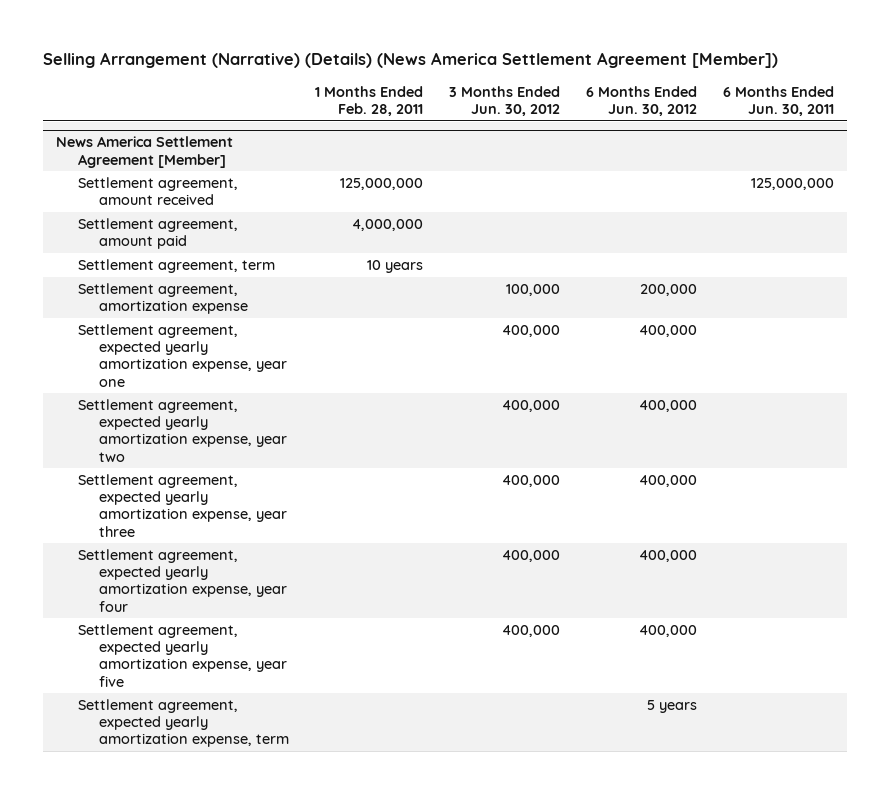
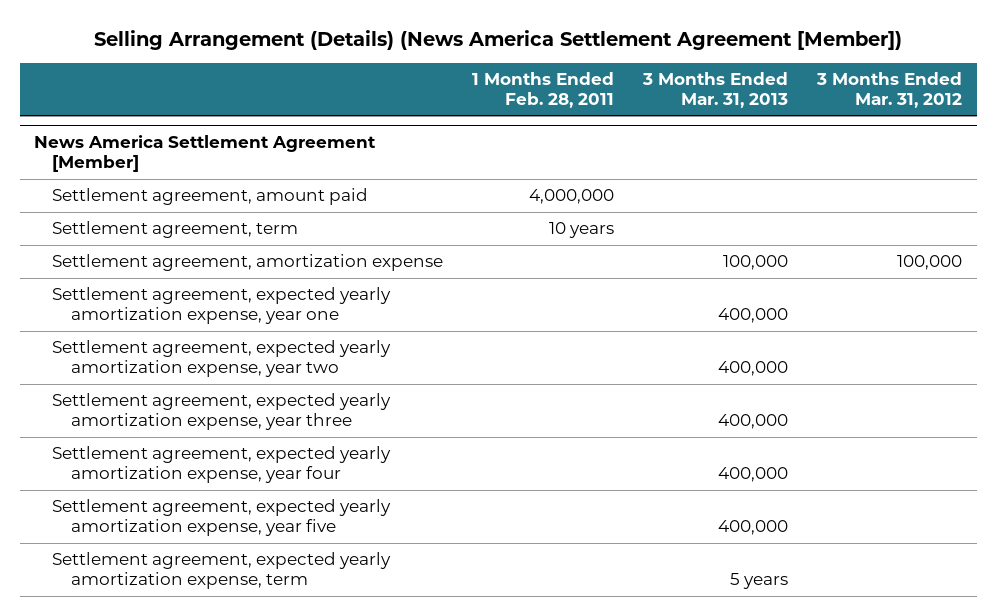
[43,52,779,69] Selling Arrangement (Narrative) (Details) (News America Settlement Agreement [Member]) -> [94,29,903,50] Selling Arrangement (Details) (News America Settlement Agreement [Member])
[449,85,561,116] 3 Months Ended Jun. 30, 2012 -> none
[586,85,698,116] 6 Months Ended Jun. 30, 2012 -> none
[723,85,835,116] 6 Months Ended Jun. 30, 2011 -> none
none -> [642,71,789,108] 3 Months Ended Mar. 31, 2013
none -> [816,71,963,108] 3 Months Ended Mar. 31, 2012
[77,176,238,206] Settlement agreement, amount received -> none

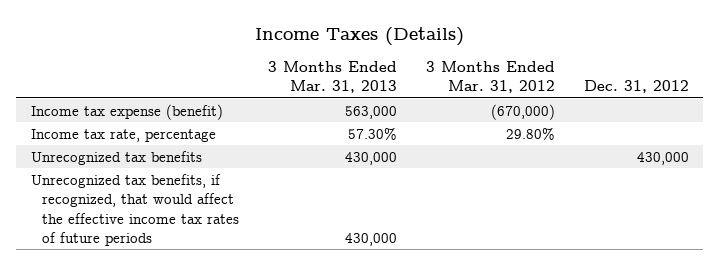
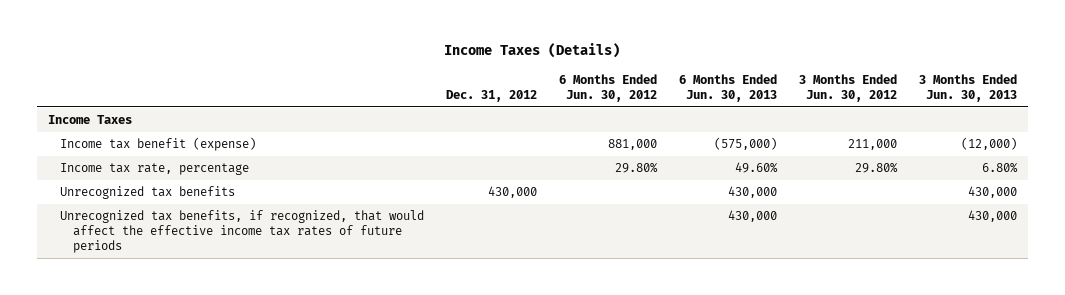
[267,61,397,94] 3 Months Ended Mar. 31, 2013 -> none
[425,61,555,94] 3 Months Ended Mar. 31, 2012 -> none
none -> [559,73,658,102] 6 Months Ended Jun. 30, 2012
none -> [679,73,778,102] 6 Months Ended Jun. 30, 2013
none -> [799,73,898,102] 3 Months Ended Jun. 30, 2012
none -> [918,73,1017,102] 3 Months Ended Jun. 30, 2013
none -> [47,115,132,125] Income Taxes
[30,103,223,120] Income tax expense (benefit) -> [60,137,257,152] Income tax benefit (expense)

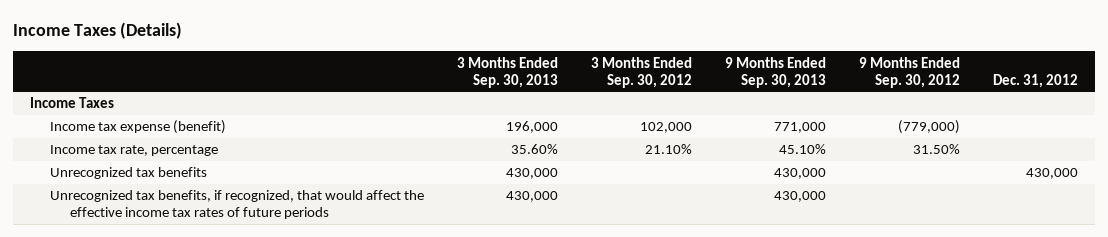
[559,73,658,102] 6 Months Ended Jun. 30, 2012 -> none
[679,73,778,102] 6 Months Ended Jun. 30, 2013 -> none
[799,73,898,102] 3 Months Ended Jun. 30, 2012 -> none
[918,73,1017,102] 3 Months Ended Jun. 30, 2013 -> none
none -> [456,56,558,88] 3 Months Ended Sep. 30, 2013
none -> [591,56,693,88] 3 Months Ended Sep. 30, 2012
none -> [725,56,827,88] 9 Months Ended Sep. 30, 2013
none -> [859,56,961,88] 9 Months Ended Sep. 30, 2012
[60,137,257,152] Income tax benefit (expense) -> [49,120,226,135] Income tax expense (benefit)

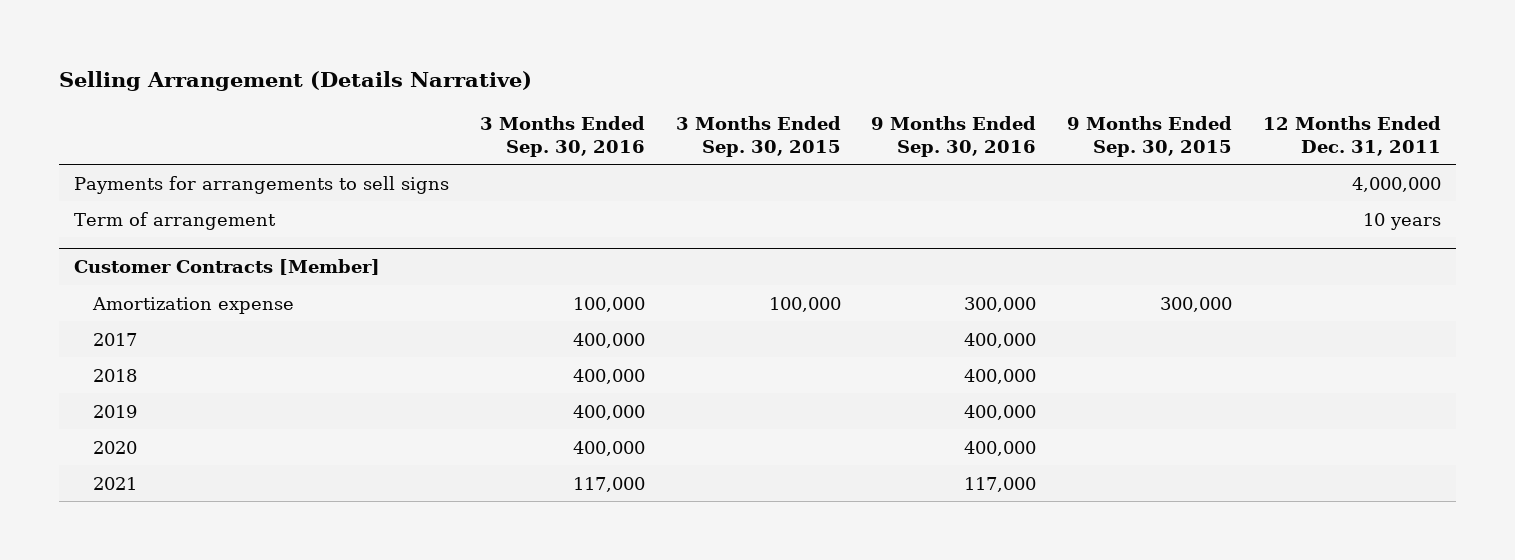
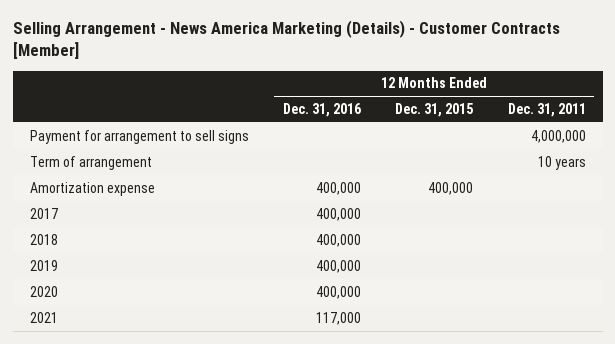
[58,70,532,91] Selling Arrangement (Details Narrative) -> [12,20,560,60] Selling Arrangement - News America Marketing (Details) - Customer Contracts [Member]
[479,115,645,157] 3 Months Ended Sep. 30, 2016 -> none
[675,115,841,157] 3 Months Ended Sep. 30, 2015 -> none
[871,115,1037,157] 9 Months Ended Sep. 30, 2016 -> none
[1067,115,1233,157] 9 Months Ended Sep. 30, 2015 -> none
none -> [283,102,362,117] Dec. 31, 2016
none -> [395,102,474,117] Dec. 31, 2015
[74,175,450,194] Payments for arrangements to sell signs -> [29,129,249,144] Payment for arrangement to sell signs
[74,259,381,276] Customer Contracts [Member] -> none
[91,296,294,314] Amortization expense -> none
[92,332,137,346] 2017 -> none
[92,368,137,382] 2018 -> none
[92,404,137,418] 2019 -> none
[92,440,137,454] 2020 -> none
[92,476,137,490] 2021 -> none
none -> [29,181,155,196] Amortization expense
none -> [29,207,58,219] 2017
none -> [29,233,58,245] 2018
none -> [29,259,58,271] 2019
none -> [29,285,58,297] 2020
none -> [29,311,58,323] 2021

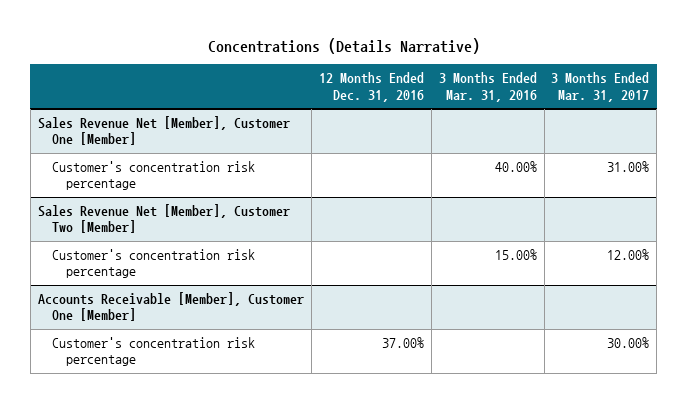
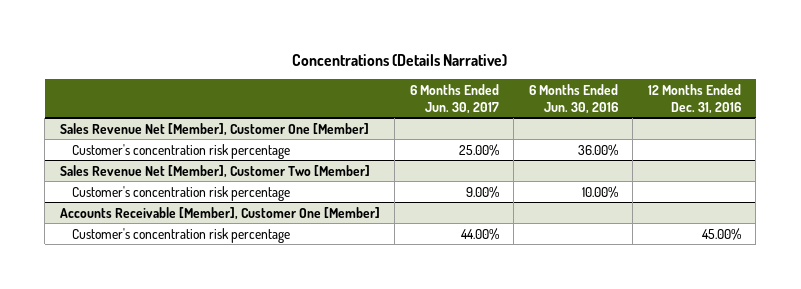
[438,72,537,102] 3 Months Ended Mar. 31, 2016 -> none
[551,72,650,102] 3 Months Ended Mar. 31, 2017 -> none
none -> [409,83,499,114] 6 Months Ended Jun. 30, 2017
none -> [528,83,618,114] 6 Months Ended Jun. 30, 2016
[381,336,424,348] 37.00% -> [701,227,741,240] 45.00%

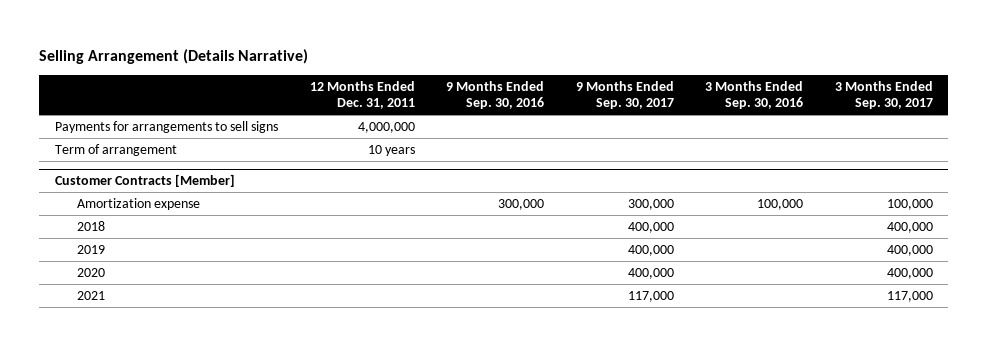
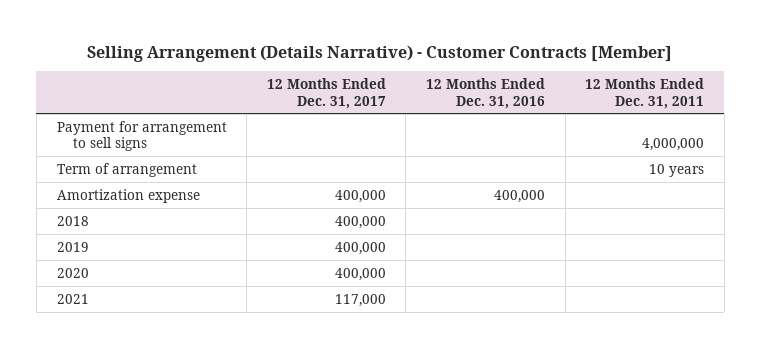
[39,48,309,64] Selling Arrangement (Details Narrative) -> [87,44,673,62] Selling Arrangement (Details Narrative) - Customer Contracts [Member]
[446,80,545,110] 9 Months Ended Sep. 30, 2016 -> none
[575,80,674,110] 9 Months Ended Sep. 30, 2017 -> none
[705,80,804,110] 3 Months Ended Sep. 30, 2016 -> none
[834,80,933,110] 3 Months Ended Sep. 30, 2017 -> none
none -> [266,78,386,109] 12 Months Ended Dec. 31, 2017
none -> [426,78,546,109] 12 Months Ended Dec. 31, 2016
[55,120,279,133] Payments for arrangements to sell signs -> [56,120,227,152] Payment for arrangement to sell signs
[55,174,236,188] Customer Contracts [Member] -> none
[76,197,200,210] Amortization expense -> none
[76,220,105,231] 2018 -> none
[76,244,105,254] 2019 -> none
[76,267,105,277] 2020 -> none
[76,290,105,300] 2021 -> none
none -> [56,188,200,203] Amortization expense
none -> [56,215,89,226] 2018
none -> [56,241,89,252] 2019
none -> [56,267,89,278] 2020
none -> [56,293,89,304] 2021

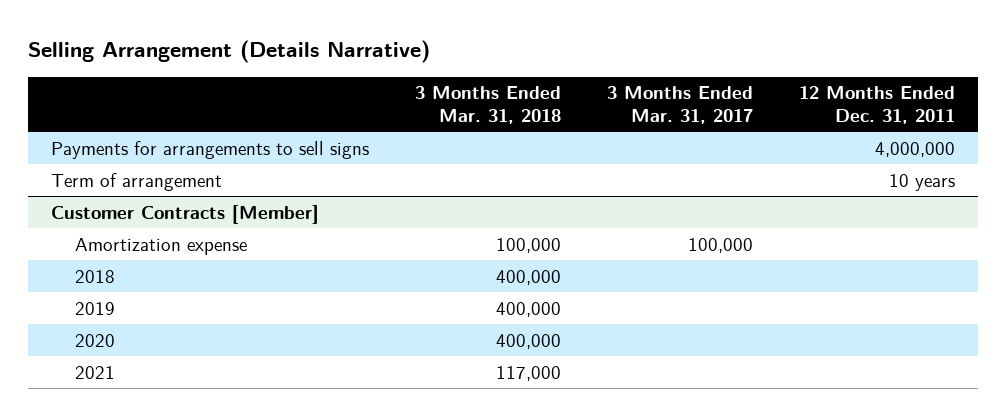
[87,44,673,62] Selling Arrangement (Details Narrative) - Customer Contracts [Member] -> [27,40,430,64] Selling Arrangement (Details Narrative)
[266,78,386,109] 12 Months Ended Dec. 31, 2017 -> none
[426,78,546,109] 12 Months Ended Dec. 31, 2016 -> none
none -> [414,86,561,124] 3 Months Ended Mar. 31, 2018
none -> [606,86,753,124] 3 Months Ended Mar. 31, 2017
[56,120,227,152] Payment for arrangement to sell signs -> [50,140,369,159] Payments for arrangements to sell signs
[56,188,200,203] Amortization expense -> none
[56,215,89,226] 2018 -> none
[56,241,89,252] 2019 -> none
[56,267,89,278] 2020 -> none
[56,293,89,304] 2021 -> none
none -> [50,204,319,224] Customer Contracts [Member]
none -> [74,237,247,255] Amortization expense
none -> [74,269,115,283] 2018
none -> [74,301,115,315] 2019
none -> [74,333,115,347] 2020
none -> [74,365,115,379] 2021

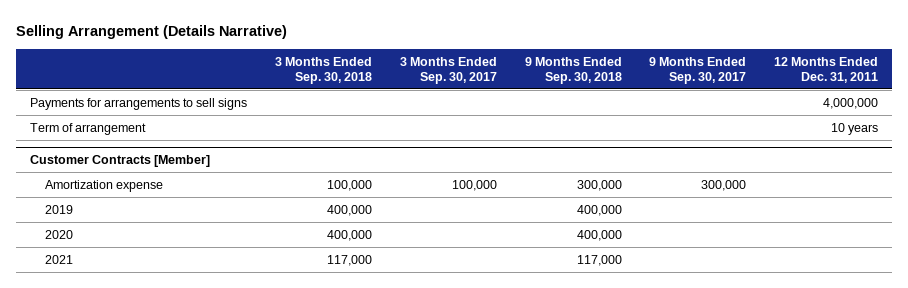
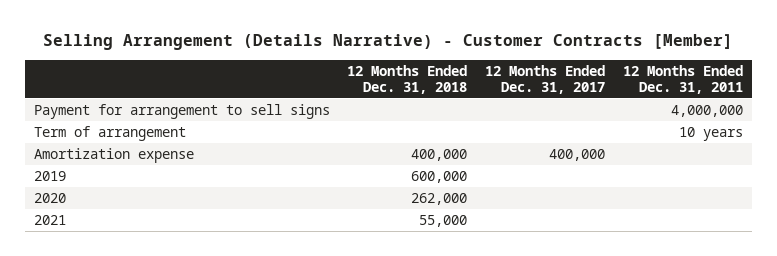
[16,25,288,40] Selling Arrangement (Details Narrative) -> [43,34,734,51] Selling Arrangement (Details Narrative) - Customer Contracts [Member]
[275,56,373,84] 3 Months Ended Sep. 30, 2018 -> none
[399,56,497,84] 3 Months Ended Sep. 30, 2017 -> none
[524,56,622,84] 9 Months Ended Sep. 30, 2018 -> none
[649,56,747,84] 9 Months Ended Sep. 30, 2017 -> none
none -> [347,64,468,95] 12 Months Ended Dec. 31, 2018
none -> [485,64,606,95] 12 Months Ended Dec. 31, 2017
[30,97,248,110] Payments for arrangements to sell signs -> [33,103,330,119] Payment for arrangement to sell signs
[30,155,211,168] Customer Contracts [Member] -> none
[44,179,163,192] Amortization expense -> none
[44,204,73,214] 2019 -> none
[44,229,73,239] 2020 -> none
[44,254,73,264] 2021 -> none
none -> [33,147,194,163] Amortization expense
none -> [33,170,66,181] 2019
none -> [33,192,66,203] 2020
none -> [33,214,66,225] 2021

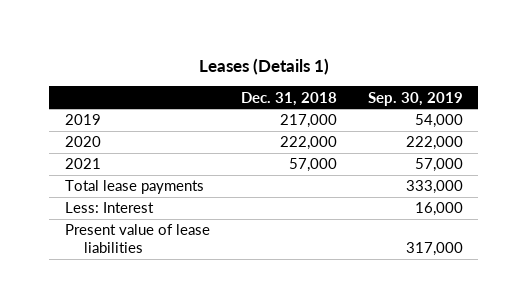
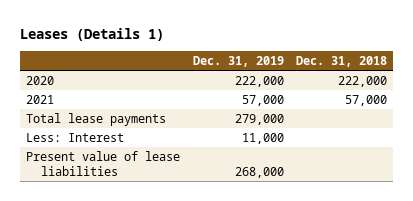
[367,91,463,106] Sep. 30, 2019 -> none
none -> [192,55,284,67] Dec. 31, 2019
[64,114,101,126] 2019 -> none

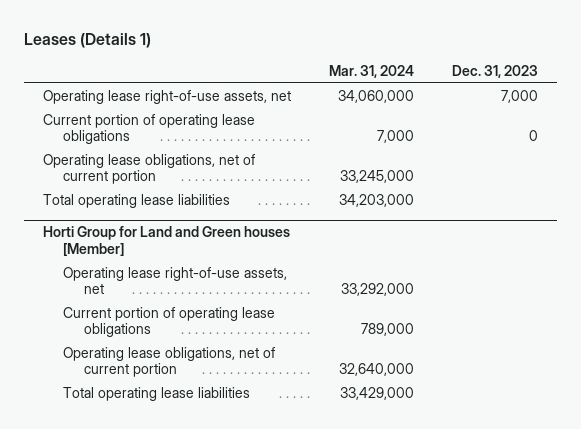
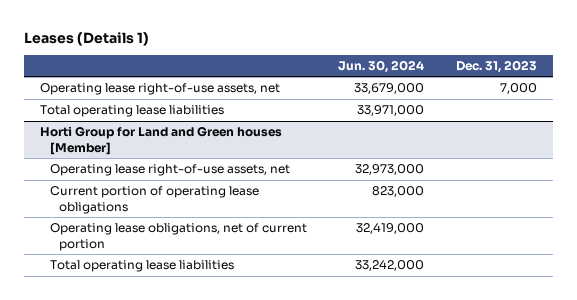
[328,64,414,78] Mar. 31, 2024 -> none
none -> [338,60,425,74] Jun. 30, 2024
[42,113,255,145] Current portion of operating lease obligations -> none
[42,153,255,185] Operating lease obligations, net of current portion -> none

